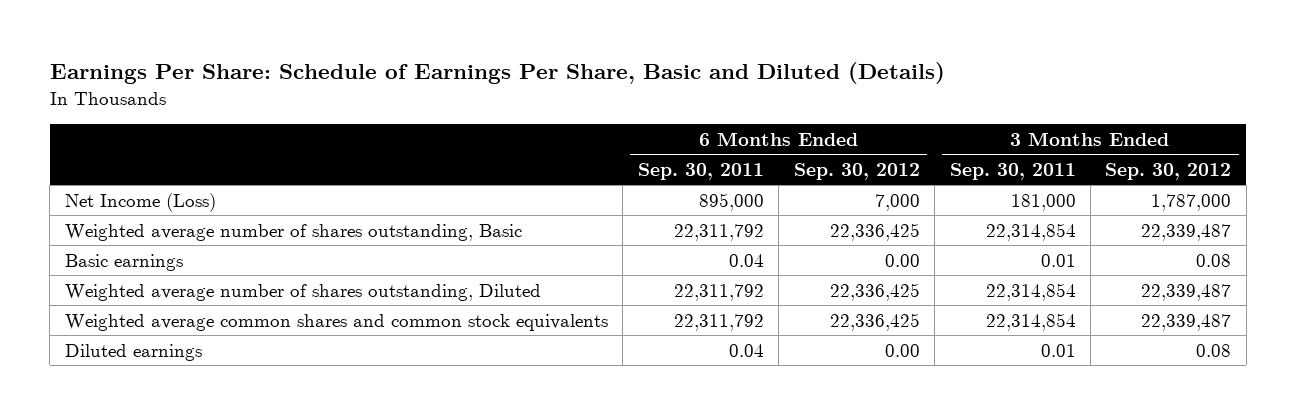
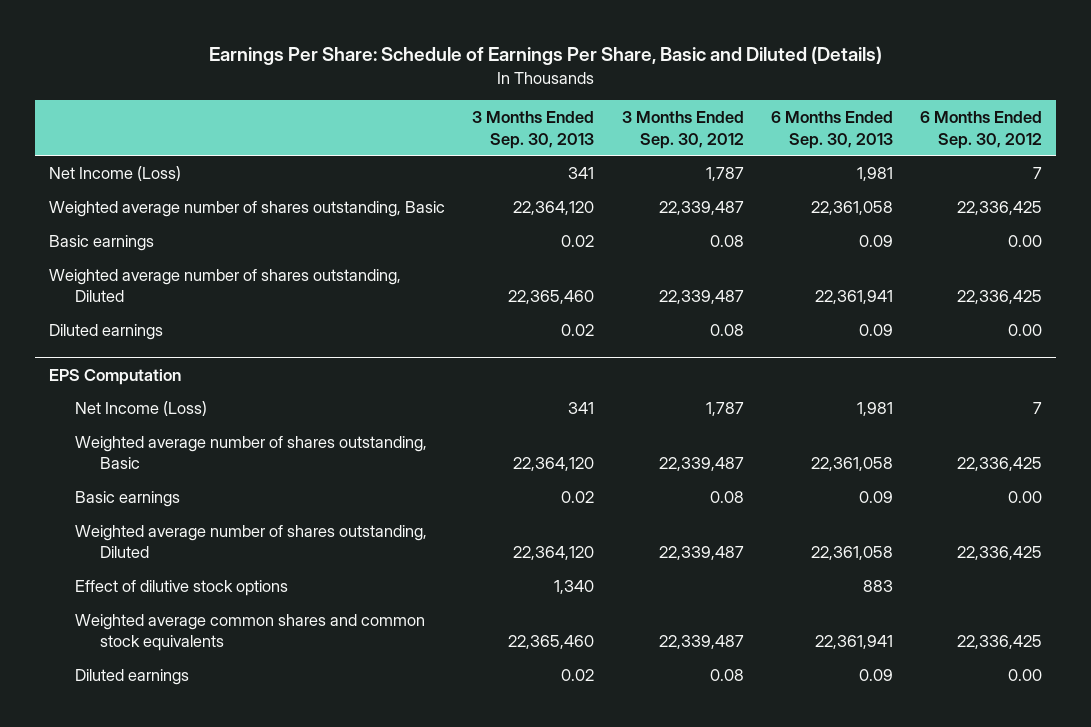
[637,162,764,180] Sep. 30, 2011 -> none
[949,162,1076,180] Sep. 30, 2011 -> none
none -> [472,111,595,149] 3 Months Ended Sep. 30, 2013
none -> [770,111,893,149] 6 Months Ended Sep. 30, 2013
[874,193,920,211] 7,000 -> [1033,166,1043,179] 7
[1151,193,1232,211] 1,787,000 -> [705,166,744,181] 1,787
none -> [48,323,163,340] Diluted earnings
none -> [48,368,181,385] EPS Computation
none -> [74,400,207,416] Net Income (Loss)
none -> [74,435,427,470] Weighted average number of shares outstanding, Basic
none -> [74,490,180,507] Basic earnings
none -> [74,524,427,559] Weighted average number of shares outstanding, Diluted
none -> [74,579,288,596] Effect of dilutive stock options

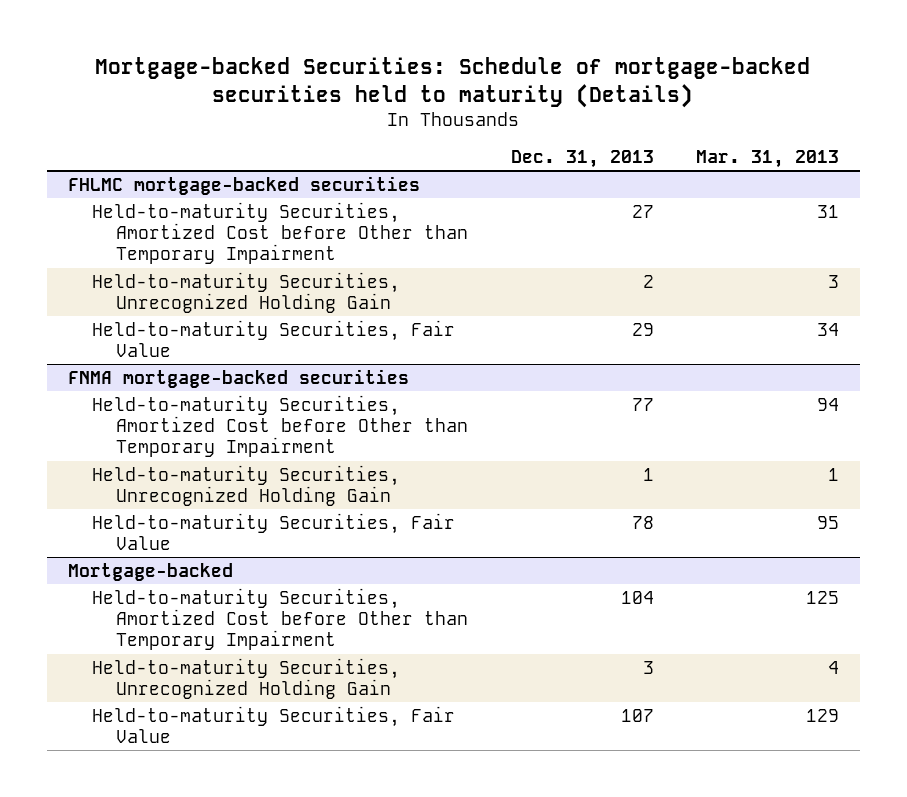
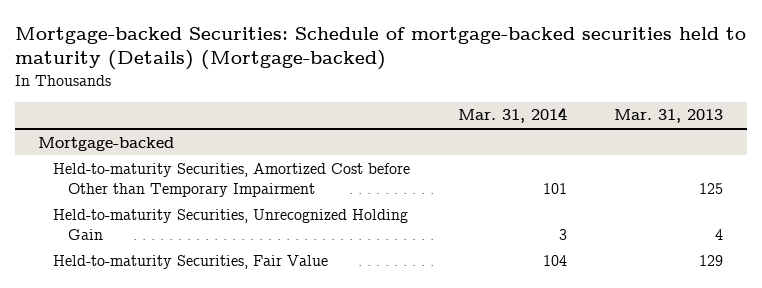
[95,57,811,108] Mortgage-backed Securities: Schedule of mortgage-backed securities held to maturity (Details) -> [14,26,746,71] Mortgage-backed Securities: Schedule of mortgage-backed securities held to maturity (Details) (Mortgage-backed)
[510,149,654,168] Dec. 31, 2013 -> none
none -> [457,107,567,124] Mar. 31, 2014
[67,175,420,195] FHLMC mortgage-backed securities -> none
[92,201,469,265] Held-to-maturity Securities, Amortized Cost before Other than Temporary Impairment -> none
[92,271,401,314] Held-to-maturity Securities, Unrecognized Holding Gain -> none
[92,319,456,358] Held-to-maturity Securities, Fair Value -> none
[67,368,409,388] FNMA mortgage-backed securities -> none
[92,394,469,458] Held-to-maturity Securities, Amortized Cost before Other than Temporary Impairment -> none
[92,464,401,507] Held-to-maturity Securities, Unrecognized Holding Gain -> none
[92,512,456,551] Held-to-maturity Securities, Fair Value -> none

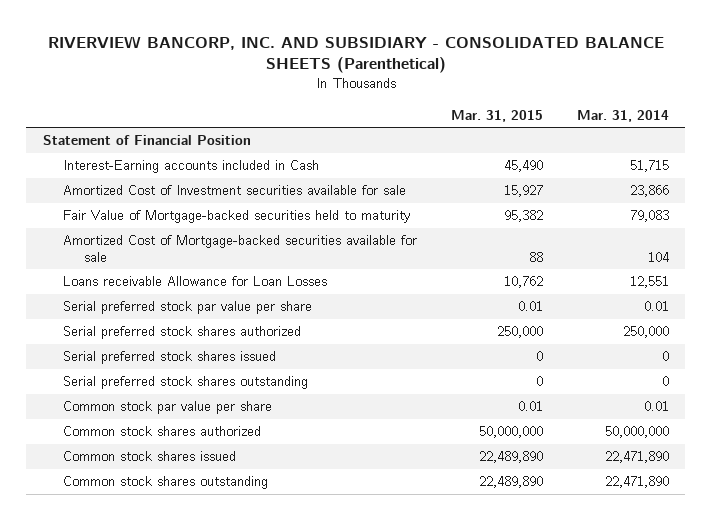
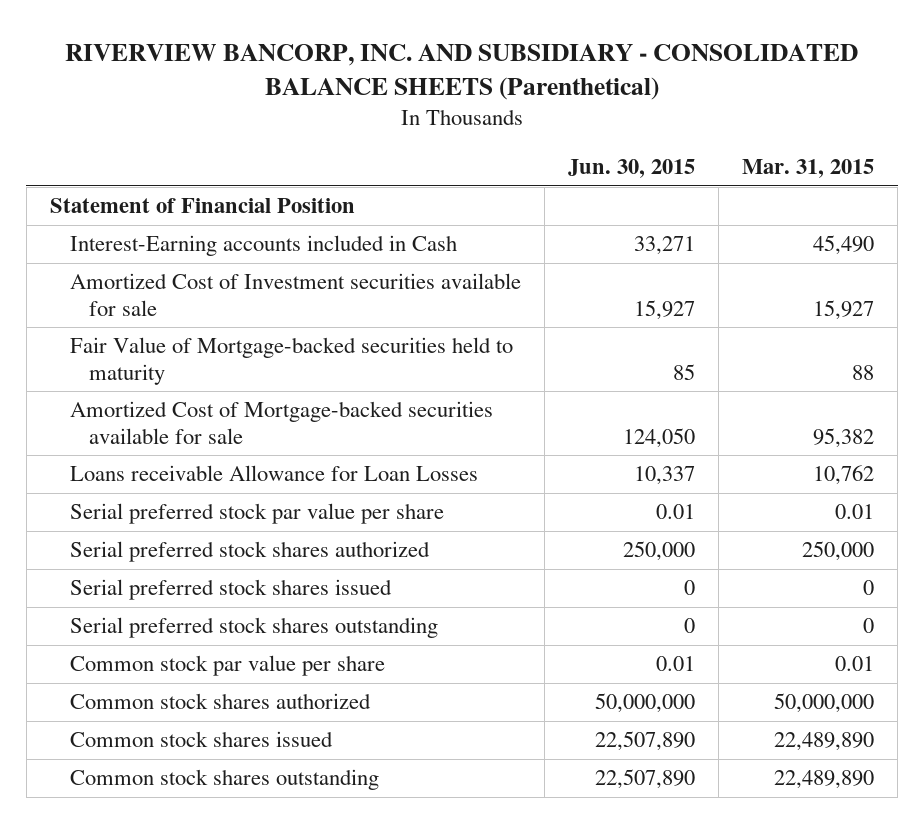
[576,109,669,122] Mar. 31, 2014 -> none
none -> [567,159,695,179] Jun. 30, 2015
[504,210,544,223] 95,382 -> [852,364,875,380] 88
[529,251,544,262] 88 -> [813,427,875,448] 95,382

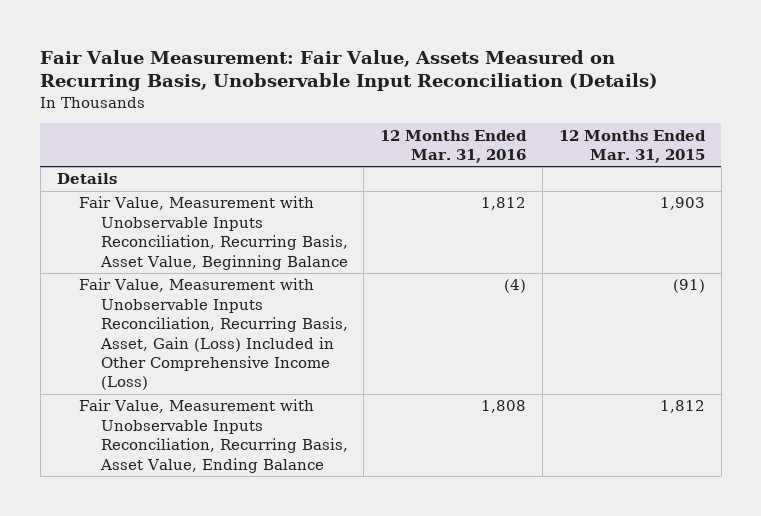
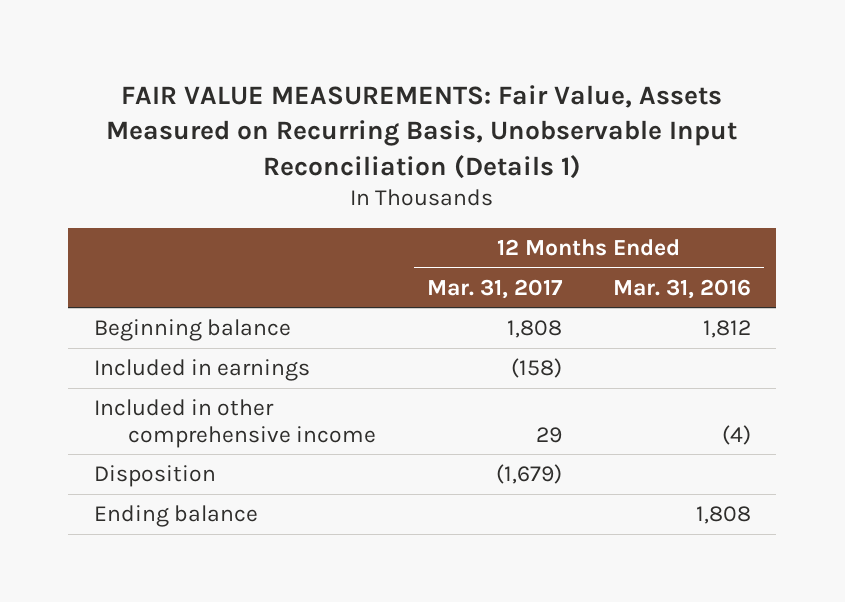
[40,49,659,92] Fair Value Measurement: Fair Value, Assets Measured on Recurring Basis, Unobservable Input Reconciliation (Details) -> [106,84,738,179] FAIR VALUE MEASUREMENTS: Fair Value, Assets Measured on Recurring Basis, Unobservable Input Reconciliation (Details 1)
[558,129,706,163] 12 Months Ended Mar. 31, 2015 -> none
none -> [426,278,563,299] Mar. 31, 2017
[56,173,117,185] Details -> none
[78,196,348,270] Fair Value, Measurement with Unobservable Inputs Reconciliation, Recurring Basis, Asset Value, Beginning Balance -> [93,318,291,341] Beginning balance
none -> [93,358,310,381] Included in earnings
[78,278,348,391] Fair Value, Measurement with Unobservable Inputs Reconciliation, Recurring Basis, Asset, Gain (Loss) Included in Other Comprehensive Income (Loss) -> [93,398,376,448] Included in other comprehensive income
none -> [93,464,216,487] Disposition
[78,399,348,473] Fair Value, Measurement with Unobservable Inputs Reconciliation, Recurring Basis, Asset Value, Ending Balance -> [93,504,258,527] Ending balance

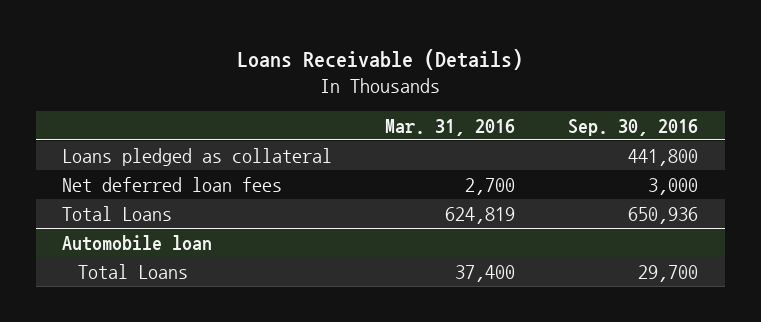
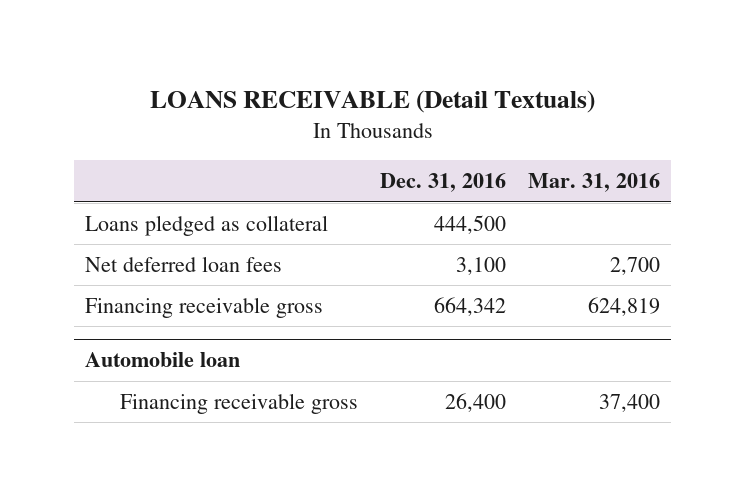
[237,48,524,70] Loans Receivable (Details) -> [149,90,595,114] LOANS RECEIVABLE (Detail Textuals)
[568,118,699,136] Sep. 30, 2016 -> none
none -> [379,173,506,193] Dec. 31, 2016
[62,205,173,221] Total Loans -> [84,297,323,319] Financing receivable gross
[78,263,189,279] Total Loans -> [119,393,358,415] Financing receivable gross

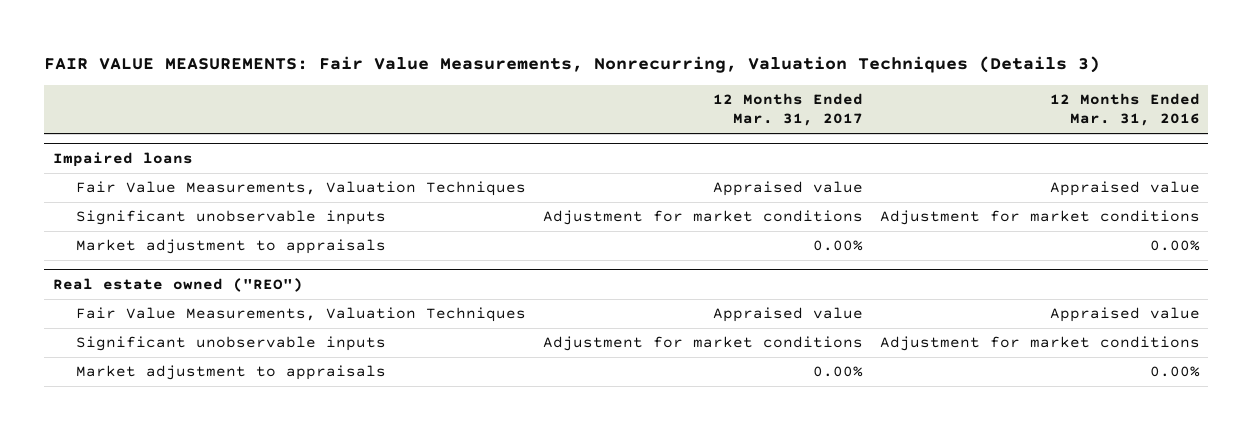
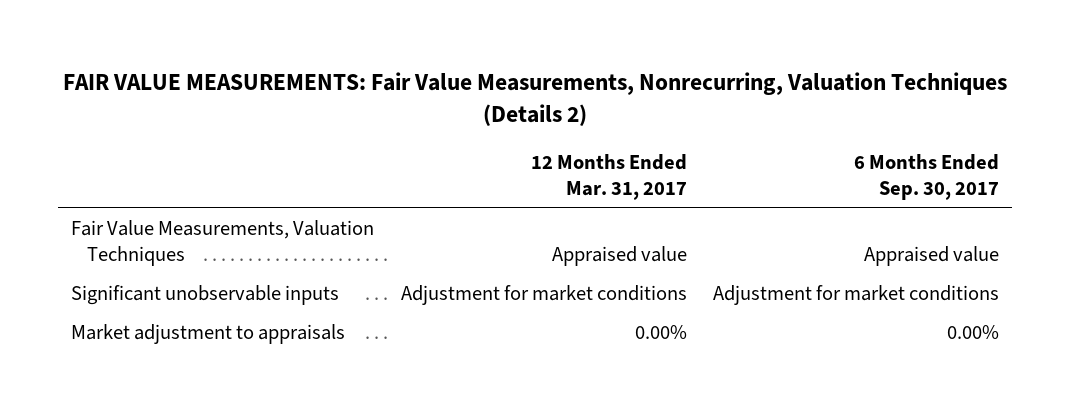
[44,56,1101,74] FAIR VALUE MEASUREMENTS: Fair Value Measurements, Nonrecurring, Valuation Techniques (Details 3) -> [63,72,1008,127] FAIR VALUE MEASUREMENTS: Fair Value Measurements, Nonrecurring, Valuation Techniques (Details 2)
[1049,93,1200,127] 12 Months Ended Mar. 31, 2016 -> none
none -> [854,153,1000,201] 6 Months Ended Sep. 30, 2017
[52,151,193,167] Impaired loans -> none
[52,277,303,292] Real estate owned ("REO") -> none
[76,307,527,323] Fair Value Measurements, Valuation Techniques -> none
[76,336,387,352] Significant unobservable inputs -> none
[76,365,387,381] Market adjustment to appraisals -> none

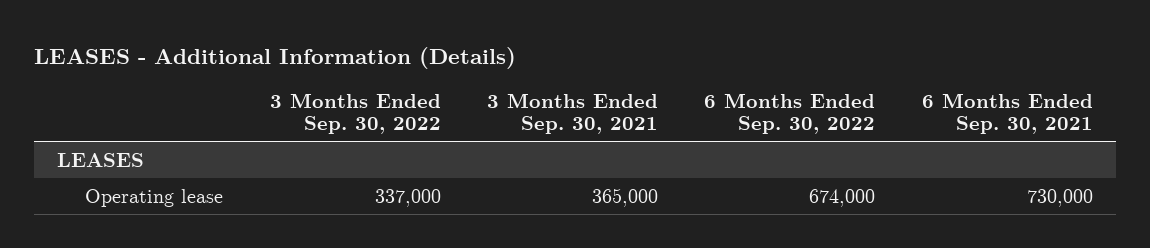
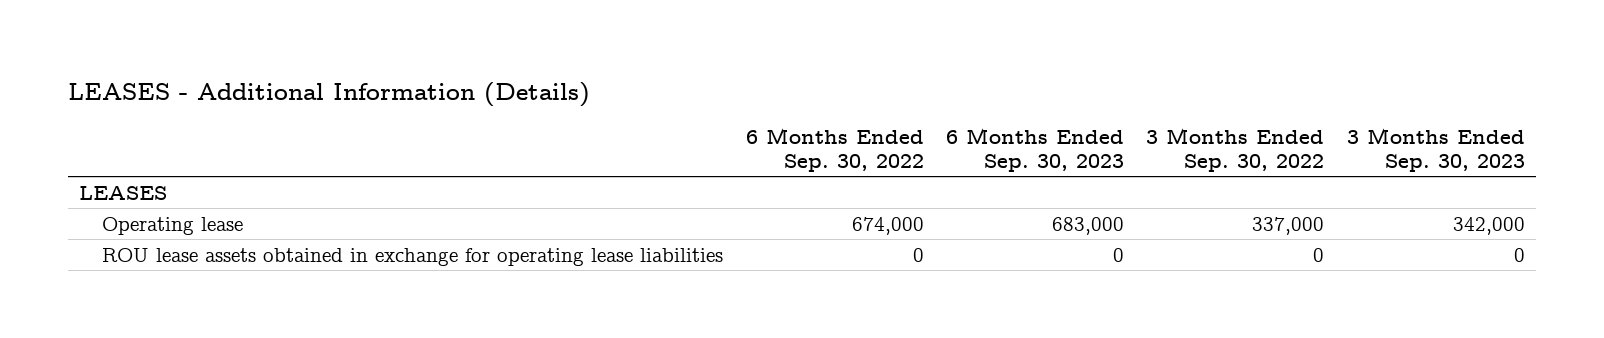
[487,92,659,134] 3 Months Ended Sep. 30, 2021 -> none
[921,92,1093,134] 6 Months Ended Sep. 30, 2021 -> none
none -> [946,127,1125,173] 6 Months Ended Sep. 30, 2023
none -> [1346,127,1525,173] 3 Months Ended Sep. 30, 2023
none -> [102,247,724,266] ROU lease assets obtained in exchange for operating lease liabilities

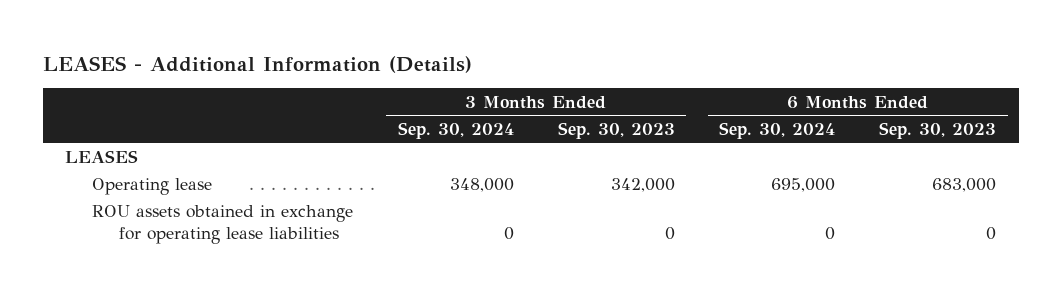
[745,127,924,173] 6 Months Ended Sep. 30, 2022 -> none
[1146,127,1325,173] 3 Months Ended Sep. 30, 2022 -> none
none -> [397,122,514,140] Sep. 30, 2024
none -> [719,122,836,140] Sep. 30, 2024
[102,247,724,266] ROU lease assets obtained in exchange for operating lease liabilities -> [92,204,354,244] ROU assets obtained in exchange for operating lease liabilities

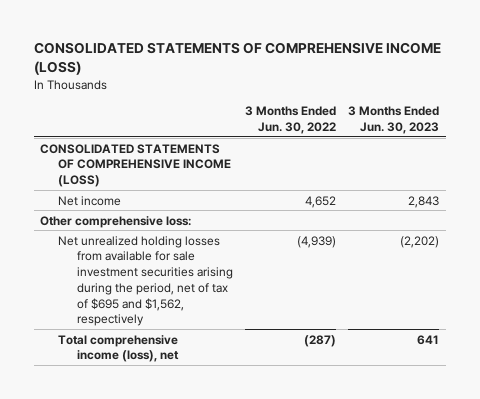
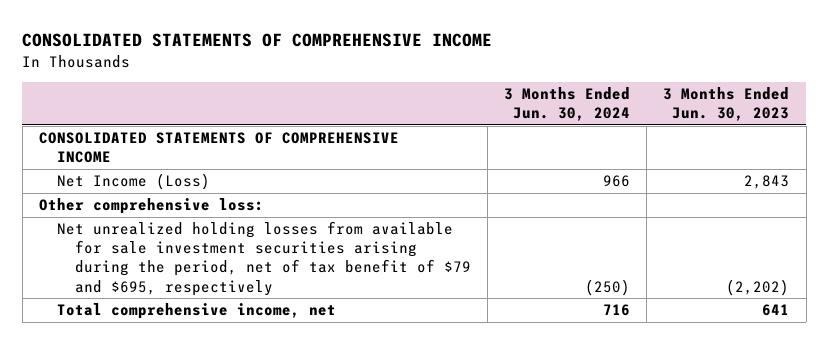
[34,42,442,76] CONSOLIDATED STATEMENTS OF COMPREHENSIVE INCOME (LOSS) -> [22,33,493,48] CONSOLIDATED STATEMENTS OF COMPREHENSIVE INCOME
[244,106,336,135] 3 Months Ended Jun. 30, 2022 -> none
none -> [504,87,631,122] 3 Months Ended Jun. 30, 2024
[40,143,232,188] CONSOLIDATED STATEMENTS OF COMPREHENSIVE INCOME (LOSS) -> [39,132,400,164] CONSOLIDATED STATEMENTS OF COMPREHENSIVE INCOME
[58,195,122,206] Net income -> [57,173,211,191] Net Income (Loss)
[58,235,233,327] Net unrealized holding losses from available for sale investment securities arising during the period, net of tax of $695 and $1,562, respectively -> [57,221,472,296] Net unrealized holding losses from available for sale investment securities arising during the period, net of tax benefit of $79 and $695, respectively
[58,334,179,363] Total comprehensive income (loss), net -> [57,303,337,320] Total comprehensive income, net

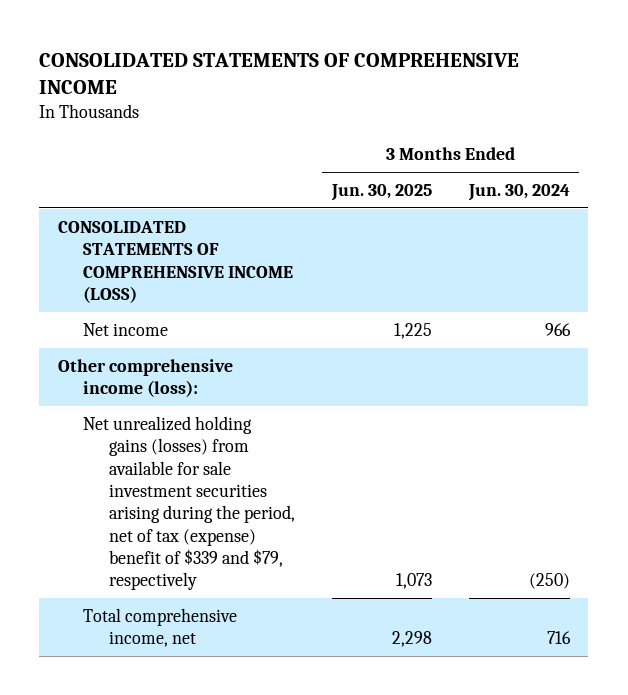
[663,87,790,122] 3 Months Ended Jun. 30, 2023 -> none
none -> [330,184,432,202] Jun. 30, 2025
[39,132,400,164] CONSOLIDATED STATEMENTS OF COMPREHENSIVE INCOME -> [58,220,294,304] CONSOLIDATED STATEMENTS OF COMPREHENSIVE INCOME (LOSS)
[57,173,211,191] Net Income (Loss) -> [83,322,169,336] Net income
[39,198,265,215] Other comprehensive loss: -> [58,358,234,398] Other comprehensive income (loss):
[57,221,472,296] Net unrealized holding losses from available for sale investment securities arising during the period, net of tax benefit of $79 and $695, respectively -> [83,415,295,591] Net unrealized holding gains (losses) from available for sale investment securities arising during the period, net of tax (expense) benefit of $339 and $79, respectively

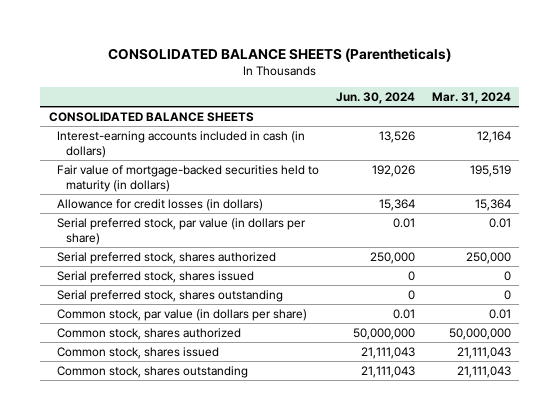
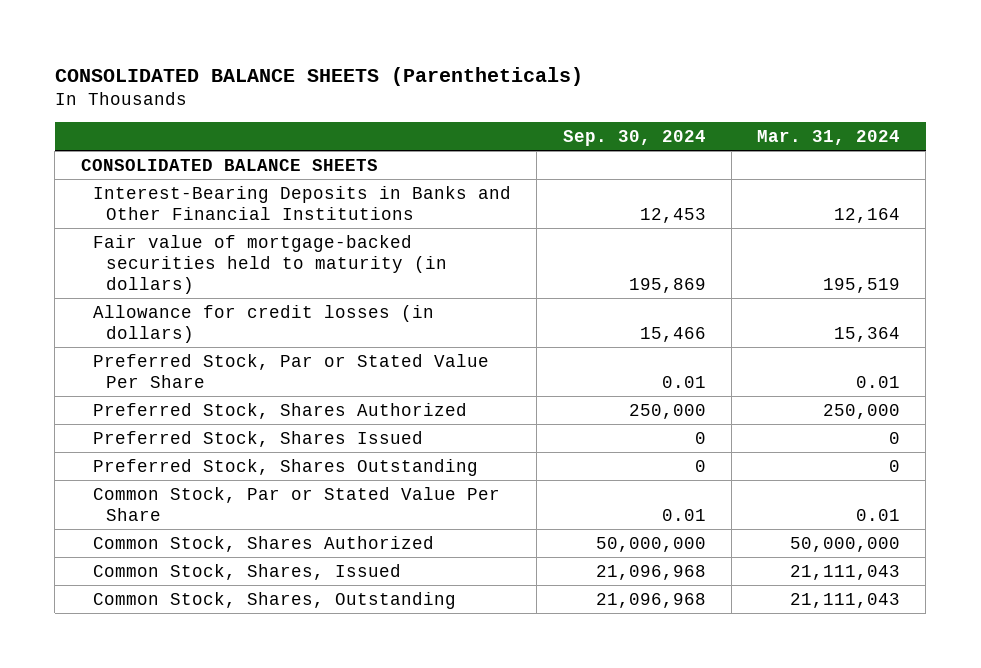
[336,91,416,104] Jun. 30, 2024 -> none
none -> [562,130,706,147] Sep. 30, 2024
[57,130,306,158] Interest-earning accounts included in cash (in dollars) -> [93,185,512,220] Interest-Bearing Deposits in Banks and Other Financial Institutions
[57,217,307,245] Serial preferred stock, par value (in dollars per share) -> [93,353,490,388] Preferred Stock, Par or Stated Value Per Share
[57,251,277,264] Serial preferred stock, shares authorized -> [93,402,468,419] Preferred Stock, Shares Authorized
[57,270,255,283] Serial preferred stock, shares issued -> [93,430,424,447] Preferred Stock, Shares Issued
[57,289,284,302] Serial preferred stock, shares outstanding -> [93,458,479,476] Preferred Stock, Shares Outstanding
[57,308,308,321] Common stock, par value (in dollars per share) -> [93,486,501,521] Common Stock, Par or Stated Value Per Share
[57,327,242,340] Common stock, shares authorized -> [93,535,435,552] Common Stock, Shares Authorized
[57,346,220,359] Common stock, shares issued -> [93,563,402,580] Common Stock, Shares, Issued
[57,365,249,378] Common stock, shares outstanding -> [93,591,457,609] Common Stock, Shares, Outstanding

